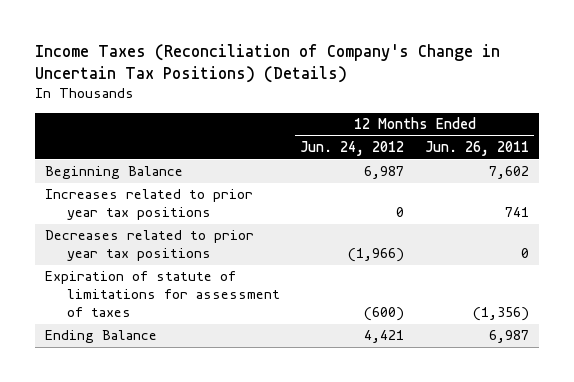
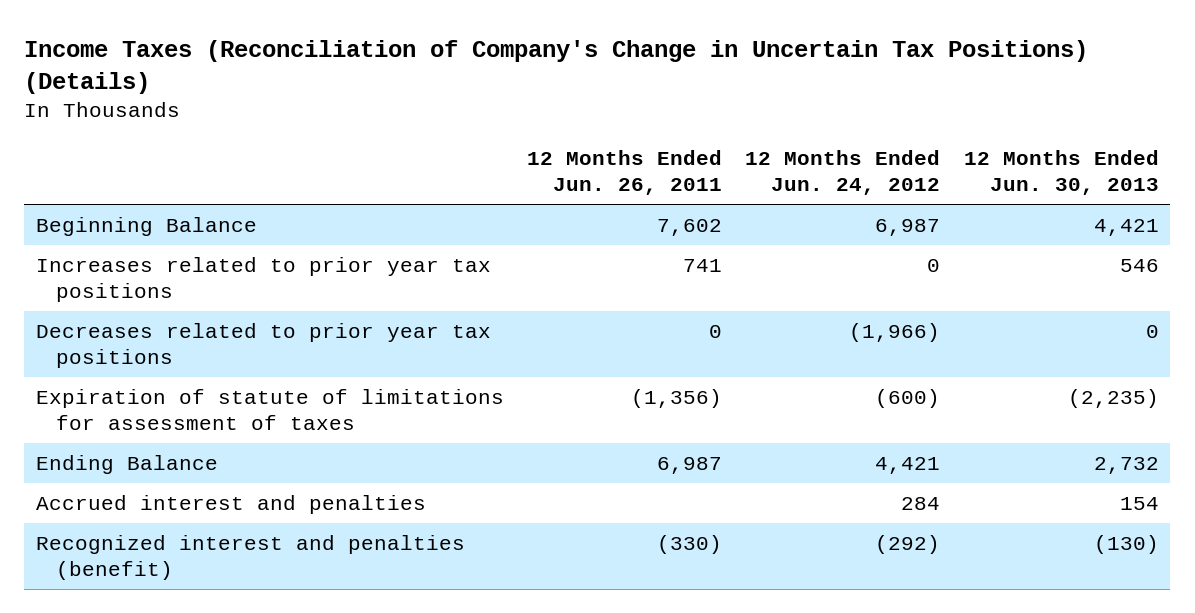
none -> [963,149,1159,196] 12 Months Ended Jun. 30, 2013
none -> [35,494,426,514] Accrued interest and penalties
none -> [35,534,465,580] Recognized interest and penalties (benefit)

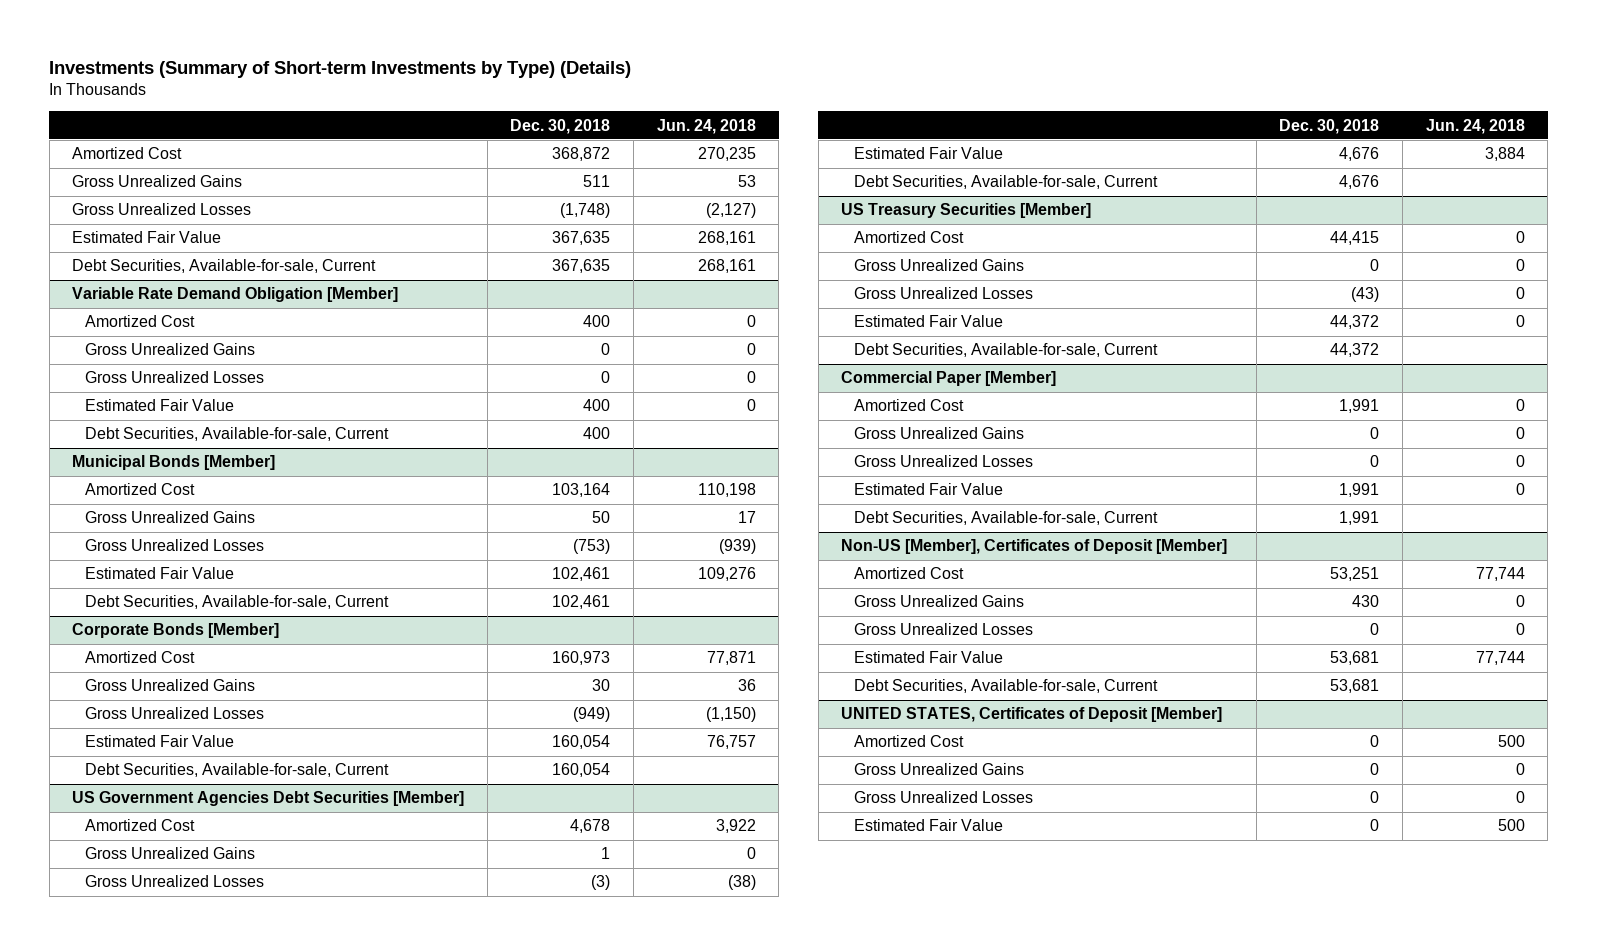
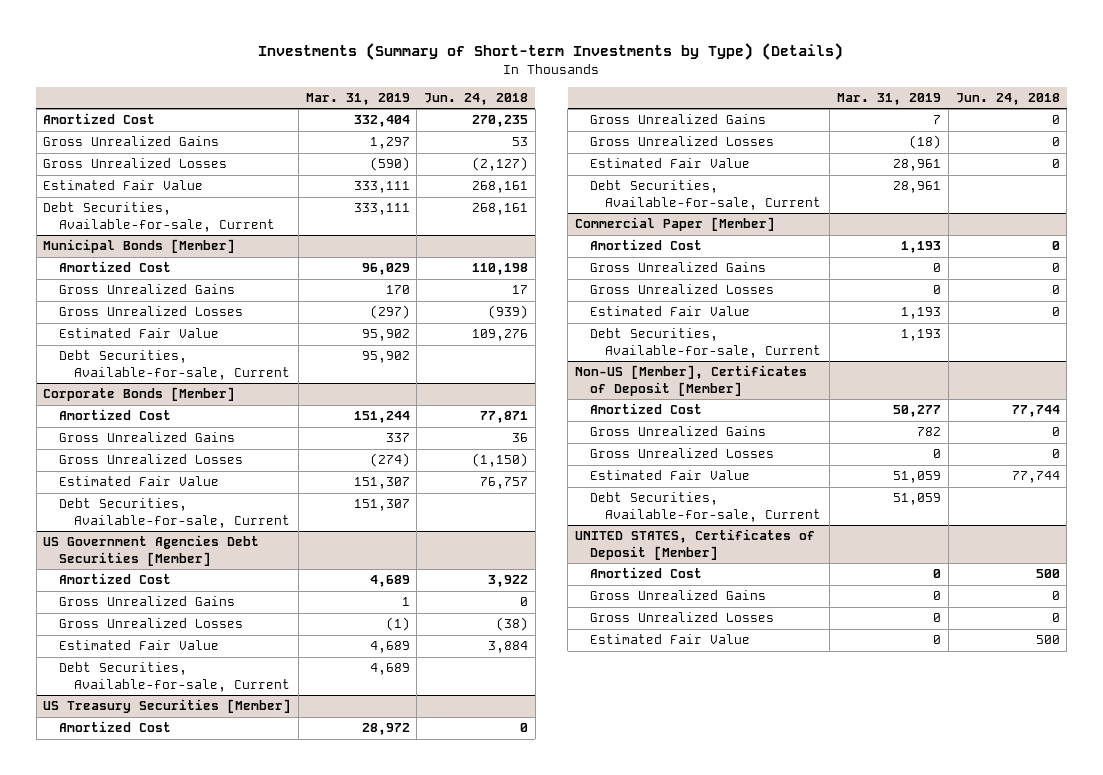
[510,118,611,134] Dec. 30, 2018 -> none
none -> [305,92,410,105] Mar. 31, 2019
[72,287,399,303] Variable Rate Demand Obligation [Member] -> none
[84,315,195,328] Amortized Cost -> none
[84,343,255,356] Gross Unrealized Gains -> none
[84,371,264,384] Gross Unrealized Losses -> none
[84,399,234,412] Estimated Fair Value -> none
[84,427,389,442] Debt Securities, Available-for-sale, Current -> none

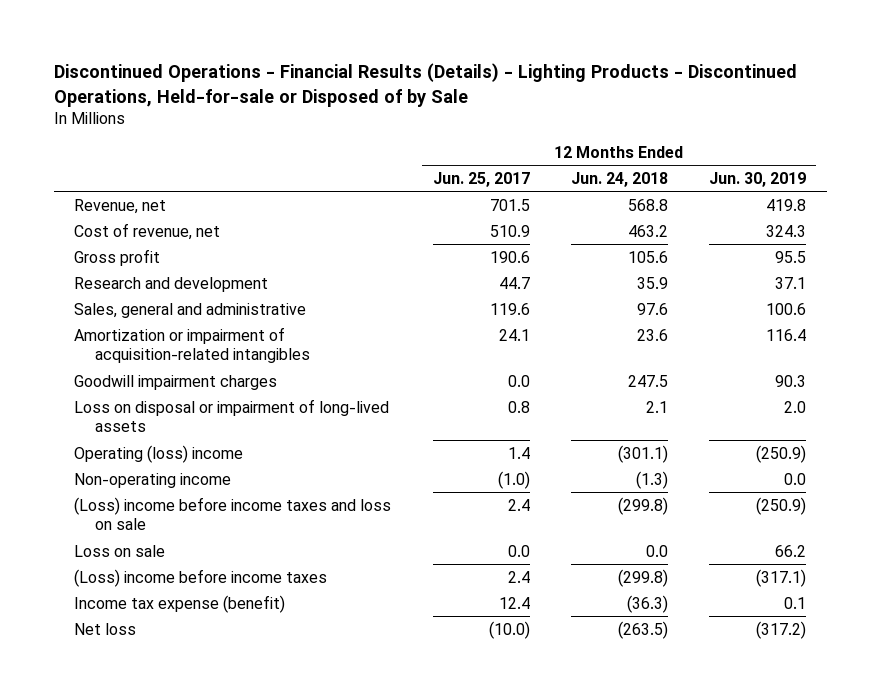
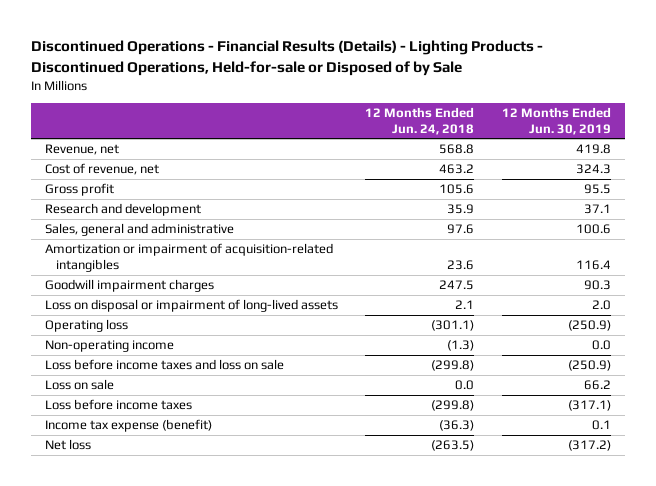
[432,172,530,188] Jun. 25, 2017 -> none
[74,444,244,463] Operating (loss) income -> [44,319,128,333] Operating loss
[74,496,392,531] (Loss) income before income taxes and loss on sale -> [44,359,284,371] Loss before income taxes and loss on sale
[74,568,328,587] (Loss) income before income taxes -> [44,399,192,411] Loss before income taxes

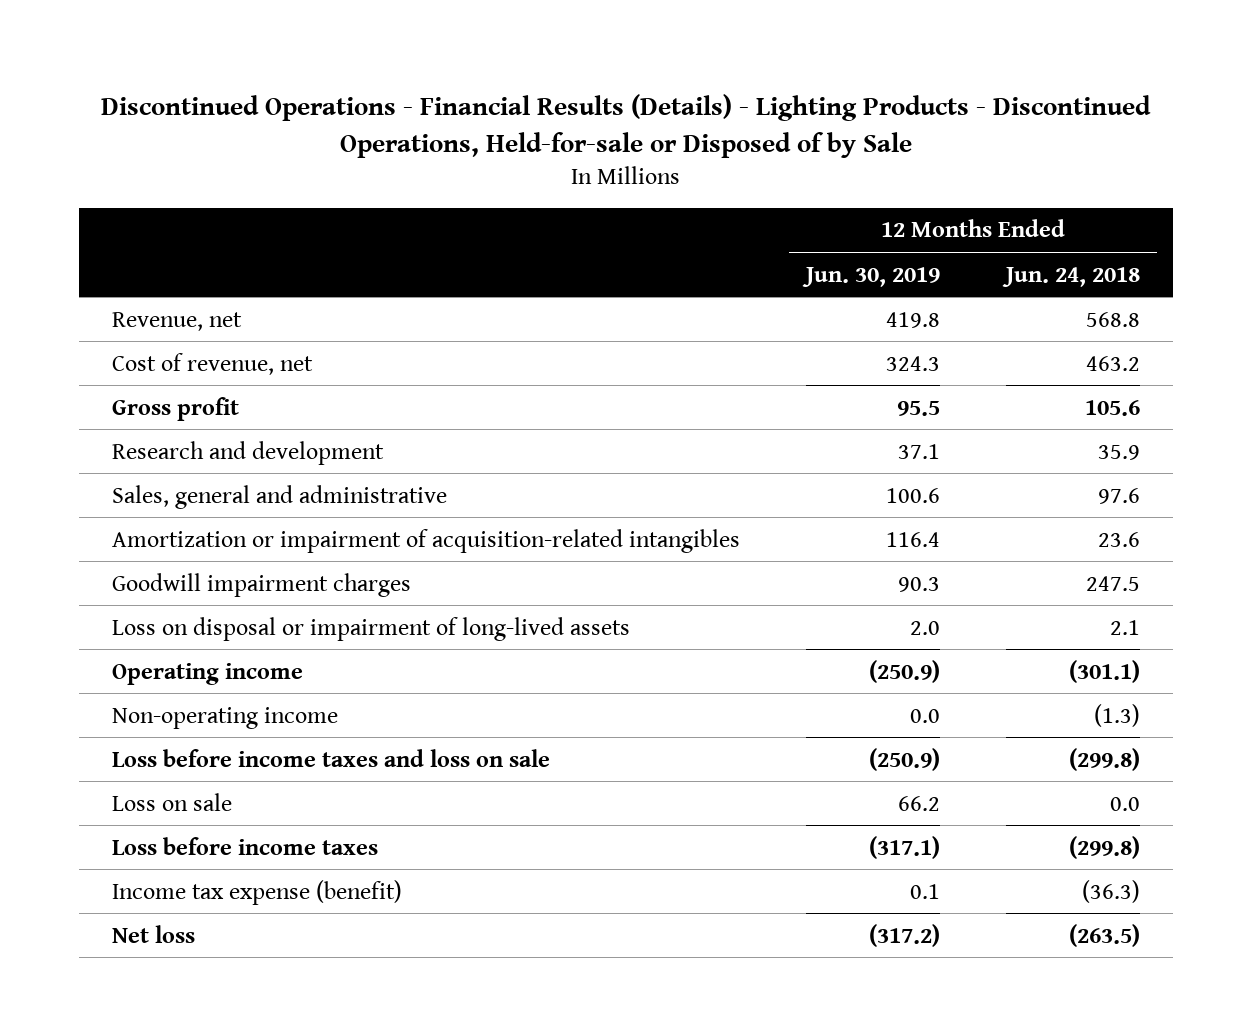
[44,319,128,333] Operating loss -> [111,662,303,685] Operating income

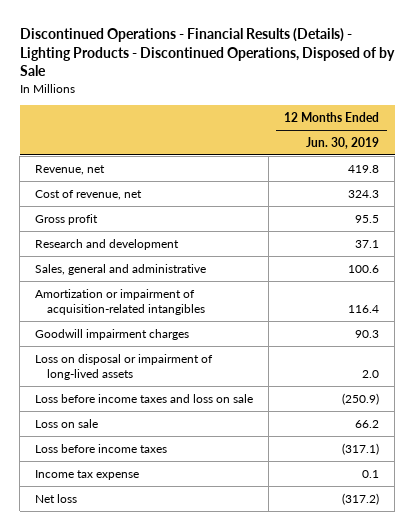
[101,94,1152,159] Discontinued Operations - Financial Results (Details) - Lighting Products - Discontinued Operations, Held-for-sale or Disposed of by Sale -> [19,27,395,77] Discontinued Operations - Financial Results (Details) - Lighting Products - Discontinued Operations, Disposed of by Sale
[1002,266,1141,287] Jun. 24, 2018 -> none
[111,662,303,685] Operating income -> none
[111,706,338,729] Non-operating income -> none
[111,879,402,905] Income tax expense (benefit) -> [35,469,140,480] Income tax expense

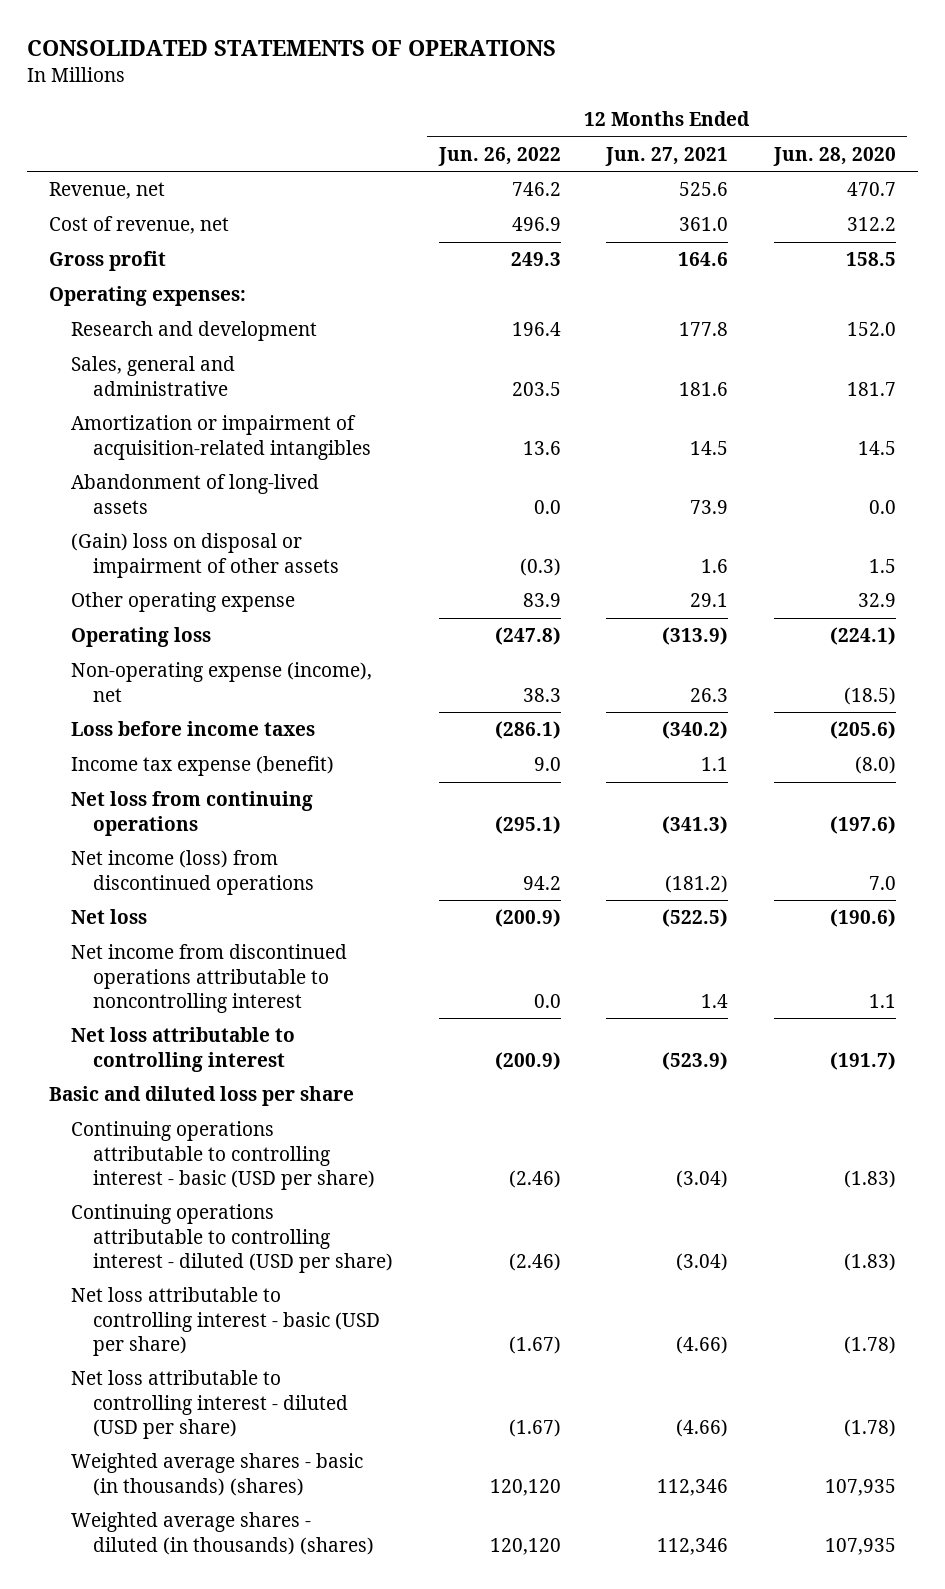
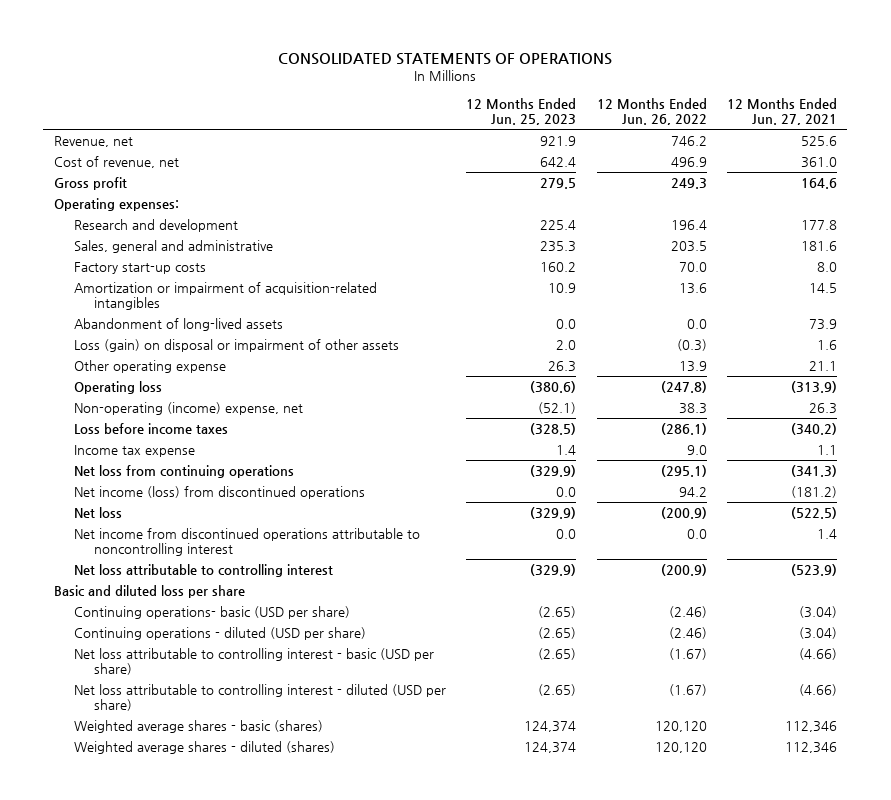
[772,146,896,166] Jun. 28, 2020 -> none
none -> [466,97,577,125] 12 Months Ended Jun. 25, 2023
none -> [73,262,206,275] Factory start-up costs
[71,533,340,578] (Gain) loss on disposal or impairment of other assets -> [73,339,399,353] Loss (gain) on disposal or impairment of other assets
[522,593,561,608] 83.9 -> [678,361,707,373] 13.9
[690,593,729,608] 29.1 -> [809,361,838,372] 21.1
[71,662,373,702] Non-operating expense (income), net -> [73,402,303,416] Non-operating (income) expense, net
[71,756,335,777] Income tax expense (benefit) -> [73,445,195,458] Income tax expense
[71,1121,376,1190] Continuing operations attributable to controlling interest - basic (USD per share) -> [73,606,350,620] Continuing operations- basic (USD per share)
[71,1204,394,1273] Continuing operations attributable to controlling interest - diluted (USD per share) -> [73,627,366,641] Continuing operations - diluted (USD per share)
[71,1453,364,1496] Weighted average shares - basic (in thousands) (shares) -> [73,720,323,734] Weighted average shares - basic (shares)
[71,1512,375,1555] Weighted average shares - diluted (in thousands) (shares) -> [73,741,335,755] Weighted average shares - diluted (shares)

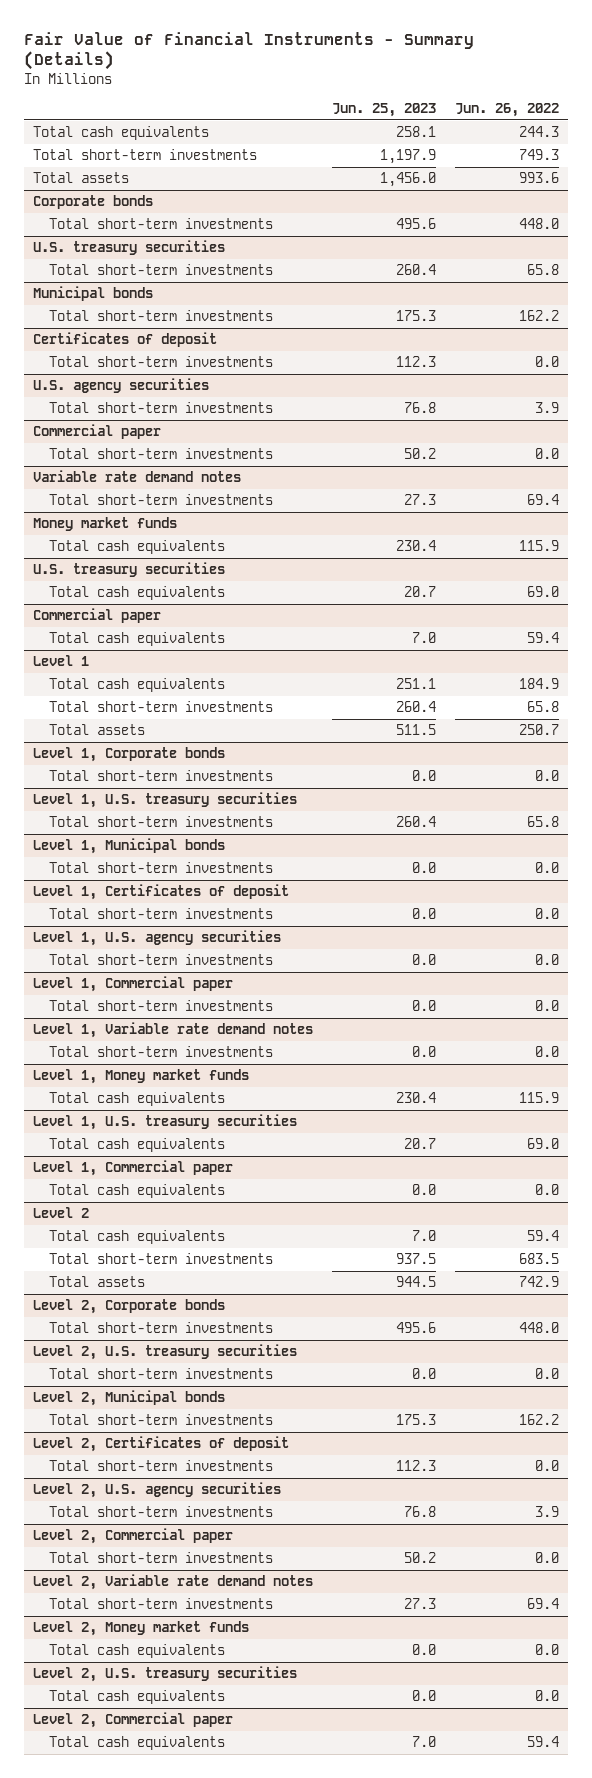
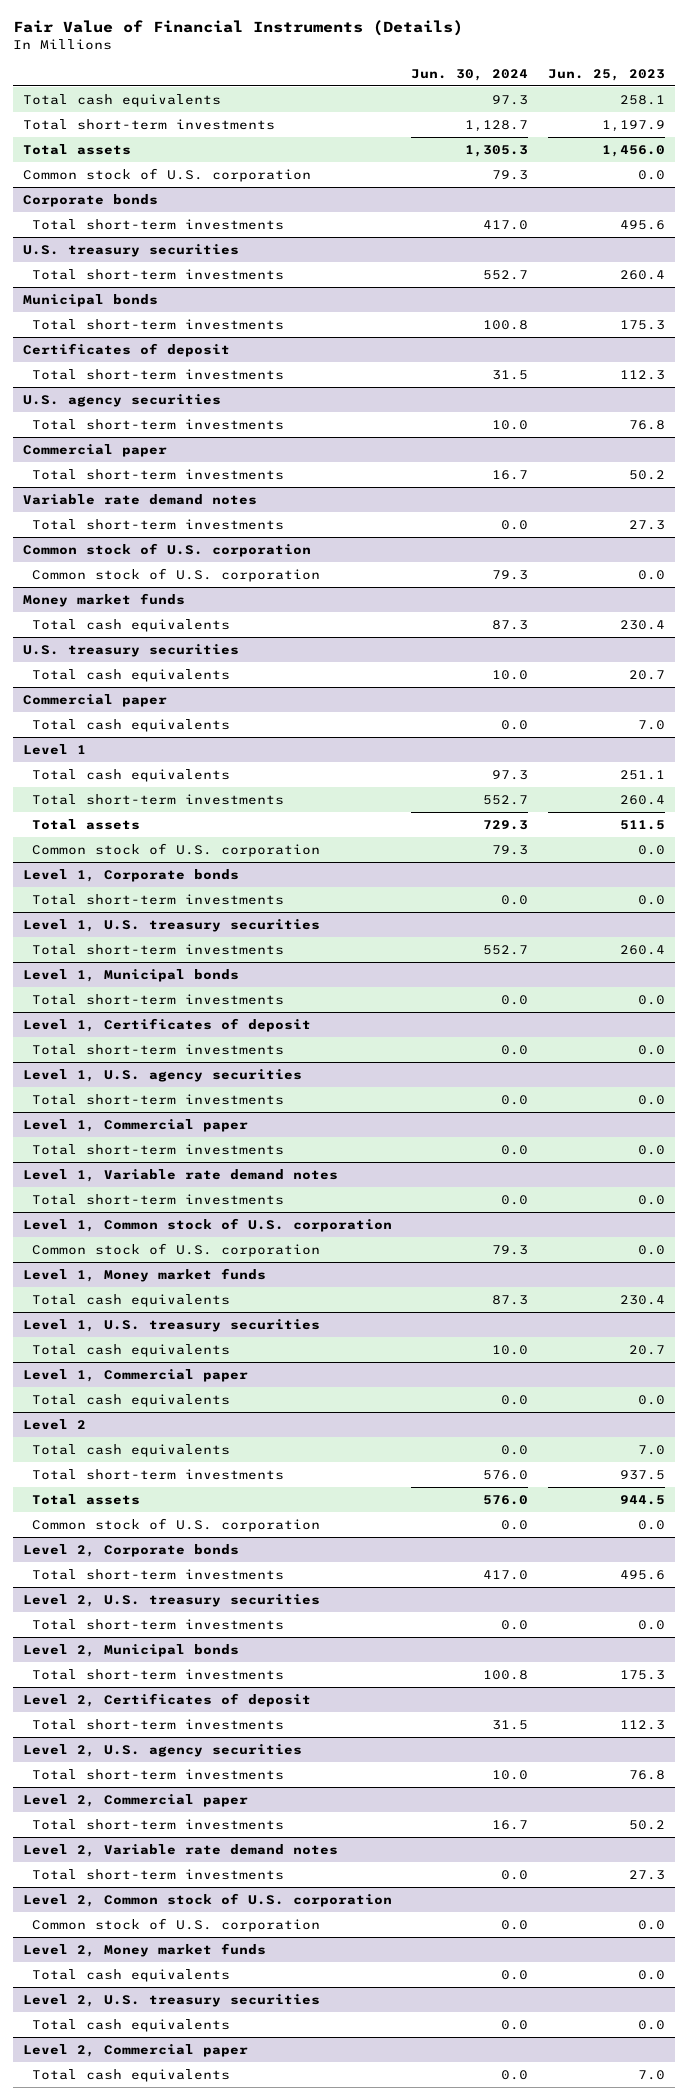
[23,31,474,71] Fair Value of Financial Instruments - Summary (Details) -> [12,20,463,37] Fair Value of Financial Instruments (Details)
[454,103,559,118] Jun. 26, 2022 -> none
none -> [411,68,529,81] Jun. 30, 2024
none -> [22,167,311,182] Common stock of U.S. corporation
none -> [22,542,311,557] Common stock of U.S. corporation
none -> [31,567,320,582] Common stock of U.S. corporation
none -> [31,842,320,857] Common stock of U.S. corporation
none -> [22,1217,392,1232] Level 1, Common stock of U.S. corporation
none -> [31,1242,320,1257] Common stock of U.S. corporation
none -> [31,1517,320,1532] Common stock of U.S. corporation
none -> [22,1892,392,1907] Level 2, Common stock of U.S. corporation
none -> [31,1917,320,1932] Common stock of U.S. corporation

